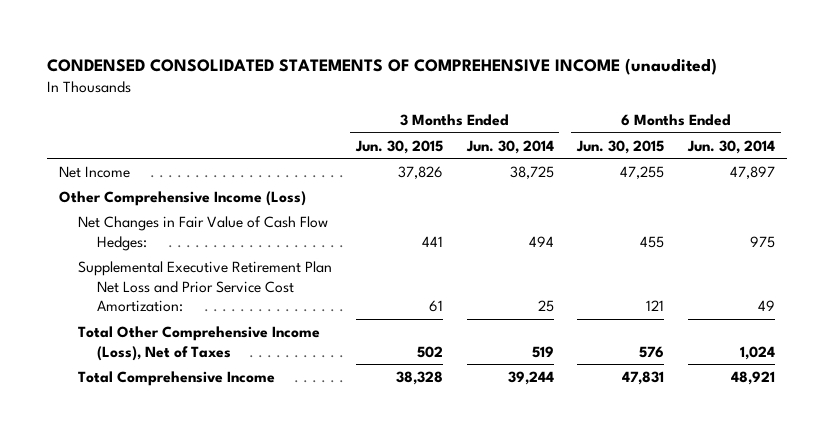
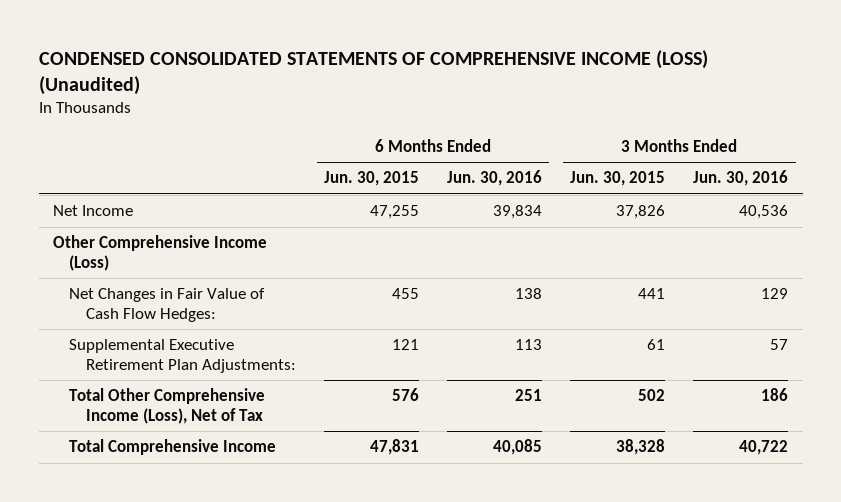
[47,58,718,76] CONDENSED CONSOLIDATED STATEMENTS OF COMPREHENSIVE INCOME (unaudited) -> [38,49,708,95] CONDENSED CONSOLIDATED STATEMENTS OF COMPREHENSIVE INCOME (LOSS) (Unaudited)
[465,139,554,154] Jun. 30, 2014 -> none
[686,139,775,154] Jun. 30, 2014 -> none
none -> [447,170,543,187] Jun. 30, 2016
none -> [693,170,789,187] Jun. 30, 2016
[78,260,333,313] Supplemental Executive Retirement Plan Net Loss and Prior Service Cost Amortization: -> [69,339,296,373] Supplemental Executive Retirement Plan Adjustments:
[78,325,321,361] Total Other Comprehensive Income (Loss), Net of Taxes -> [69,388,266,424] Total Other Comprehensive Income (Loss), Net of Tax

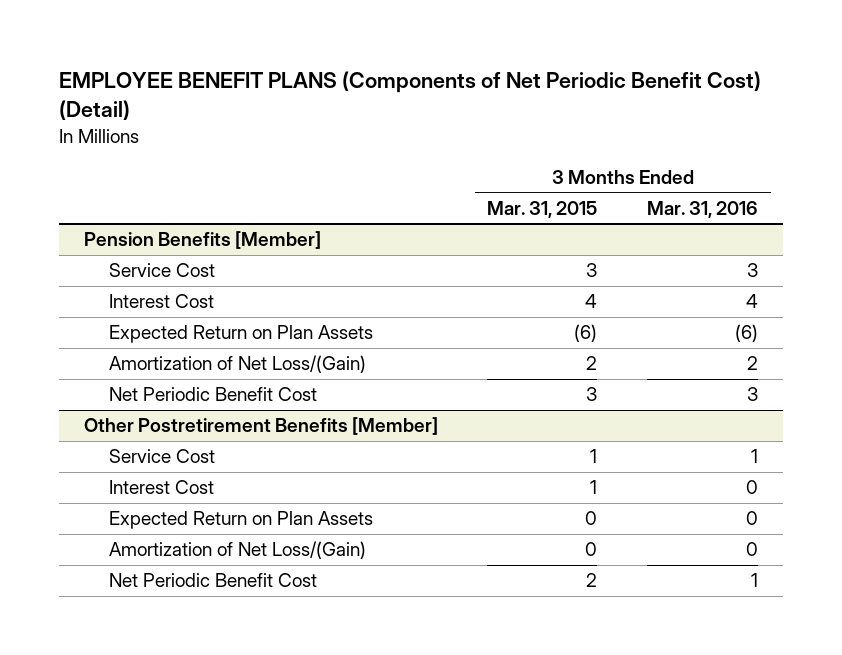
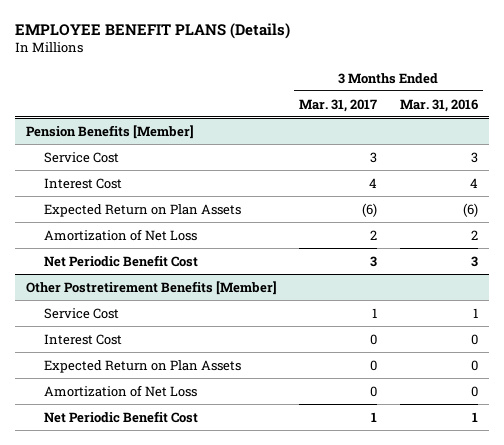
[58,70,761,121] EMPLOYEE BENEFIT PLANS (Components of Net Periodic Benefit Cost) (Detail) -> [14,22,290,39] EMPLOYEE BENEFIT PLANS (Details)
[487,200,598,218] Mar. 31, 2015 -> none
none -> [299,98,378,112] Mar. 31, 2017
[109,355,367,374] Amortization of Net Loss/(Gain) -> [44,228,198,241] Amortization of Net Loss
[109,541,367,560] Amortization of Net Loss/(Gain) -> [44,384,198,397] Amortization of Net Loss

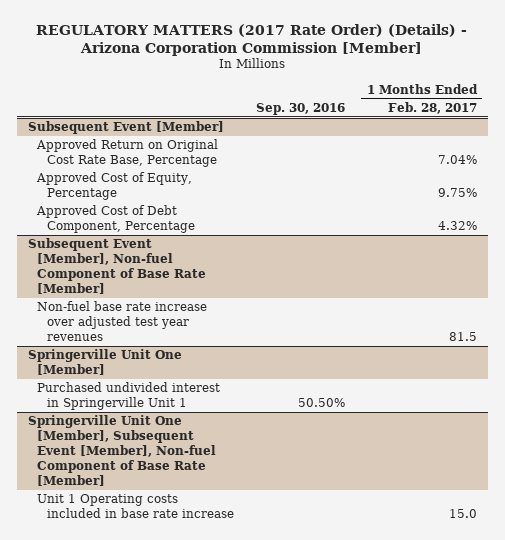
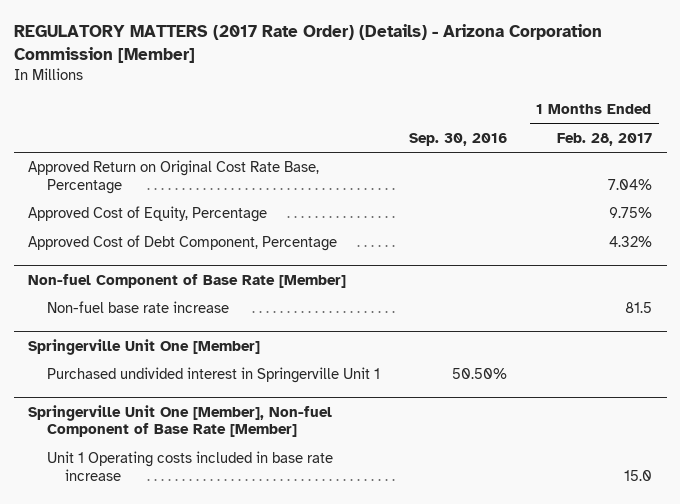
[27,121,224,135] Subsequent Event [Member] -> none
[27,238,207,295] Subsequent Event [Member], Non-fuel Component of Base Rate [Member] -> [28,273,347,288] Non-fuel Component of Base Rate [Member]
[37,301,208,342] Non-fuel base rate increase over adjusted test year revenues -> [46,301,229,314] Non-fuel base rate increase
[27,415,217,487] Springerville Unit One [Member], Subsequent Event [Member], Non-fuel Component of Base Rate [Member] -> [28,404,333,438] Springerville Unit One [Member], Non-fuel Component of Base Rate [Member]

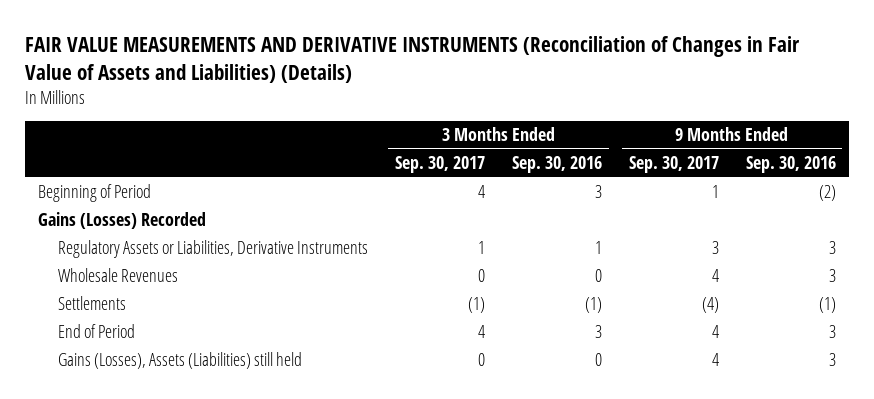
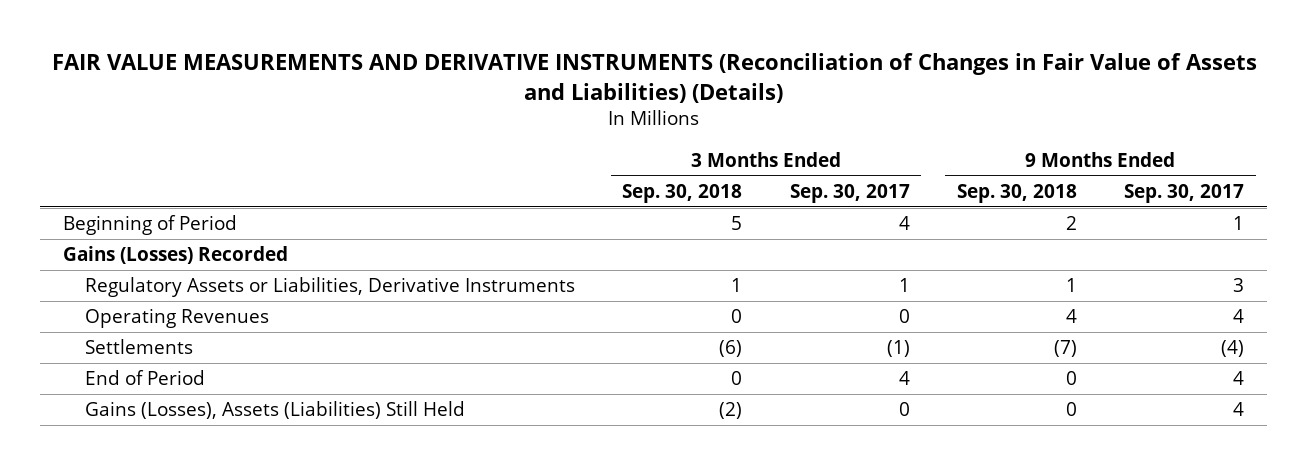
[511,155,602,173] Sep. 30, 2016 -> none
[745,155,836,173] Sep. 30, 2016 -> none
none -> [622,184,743,204] Sep. 30, 2018
none -> [956,184,1077,204] Sep. 30, 2018
[58,268,179,283] Wholesale Revenues -> [85,308,270,329] Operating Revenues
[58,352,303,370] Gains (Losses), Assets (Liabilities) still held -> [85,401,466,420] Gains (Losses), Assets (Liabilities) Still Held

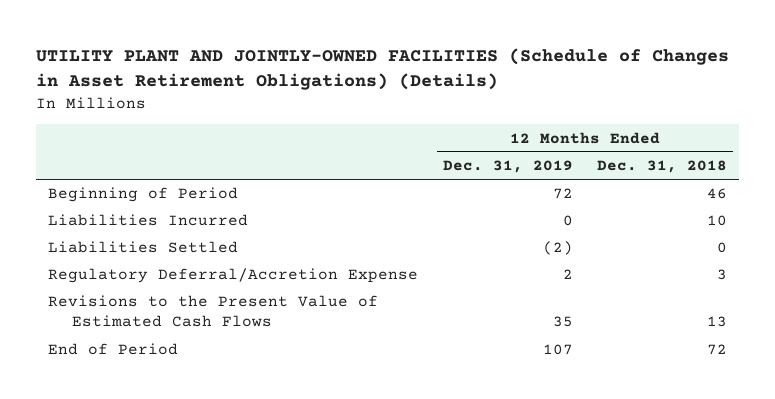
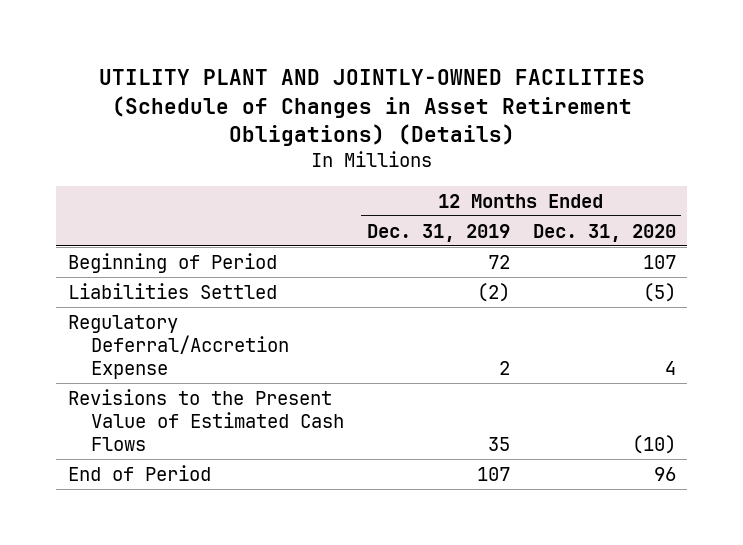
[596,160,727,174] Dec. 31, 2018 -> none
none -> [532,223,676,242] Dec. 31, 2020
[48,214,249,227] Liabilities Incurred -> none

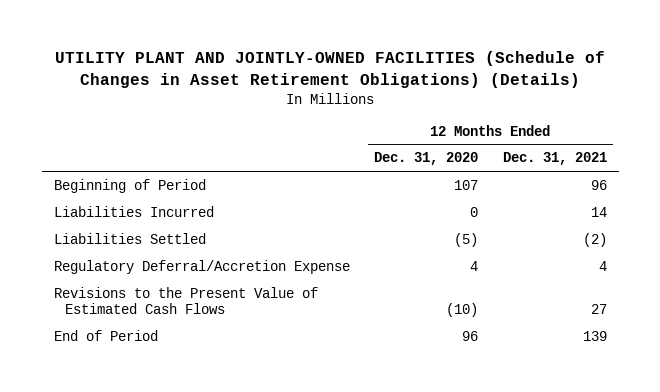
[366,223,510,242] Dec. 31, 2019 -> none
none -> [502,152,607,166] Dec. 31, 2021
none -> [53,205,214,217] Liabilities Incurred

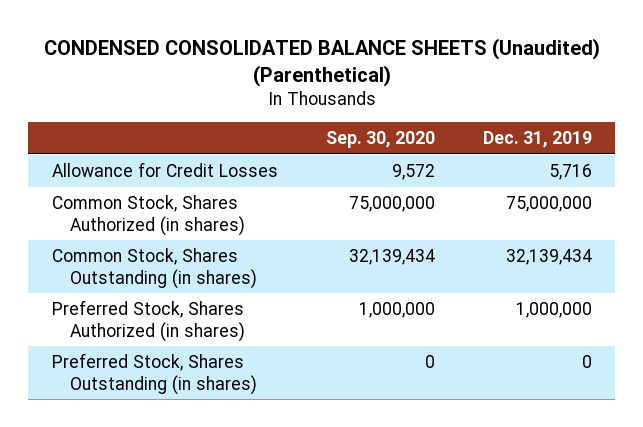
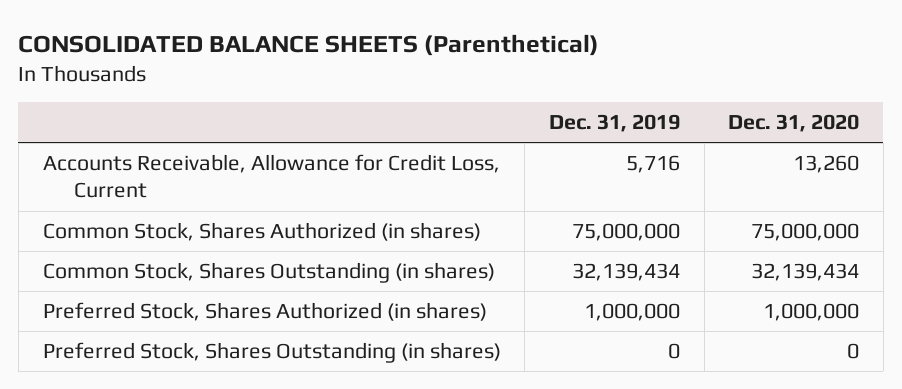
[43,37,600,87] CONDENSED CONSOLIDATED BALANCE SHEETS (Unaudited) (Parenthetical) -> [18,33,600,56] CONSOLIDATED BALANCE SHEETS (Parenthetical)
[325,131,435,149] Sep. 30, 2020 -> none
none -> [728,114,860,133] Dec. 31, 2020
[51,161,278,177] Allowance for Credit Losses -> [42,154,500,199] Accounts Receivable, Allowance for Credit Loss, Current

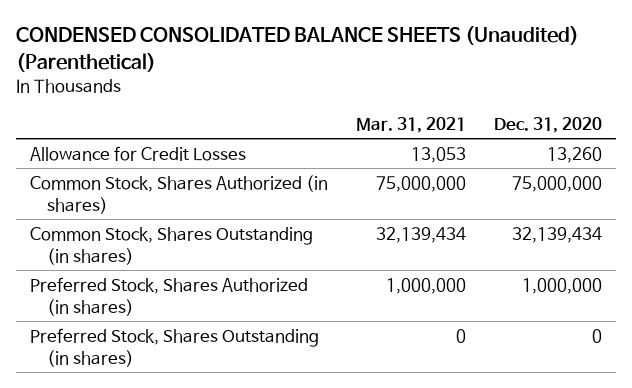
[18,33,600,56] CONSOLIDATED BALANCE SHEETS (Parenthetical) -> [15,26,579,72] CONDENSED CONSOLIDATED BALANCE SHEETS (Unaudited) (Parenthetical)
[548,114,680,133] Dec. 31, 2019 -> none
none -> [355,116,466,133] Mar. 31, 2021
[42,154,500,199] Accounts Receivable, Allowance for Credit Loss, Current -> [29,145,246,161] Allowance for Credit Losses

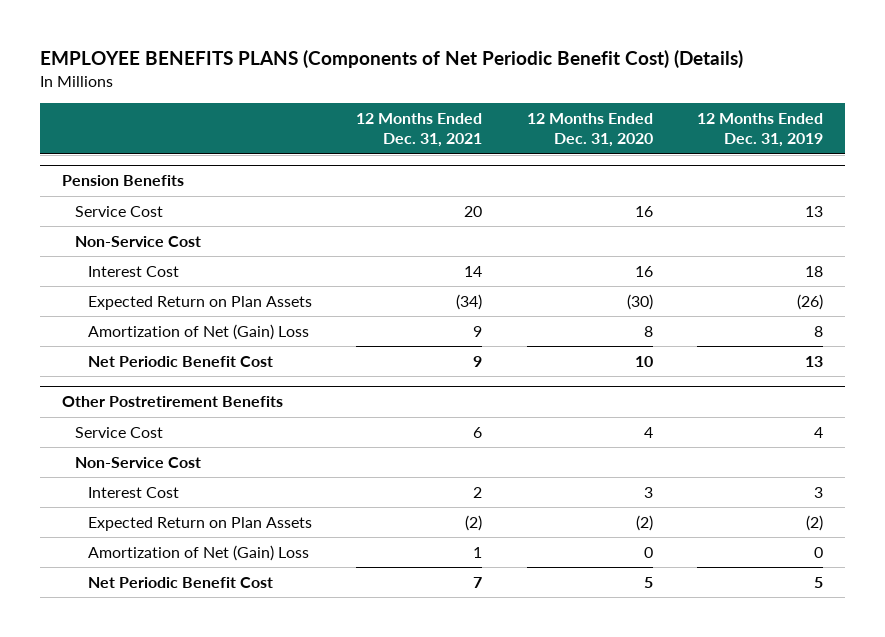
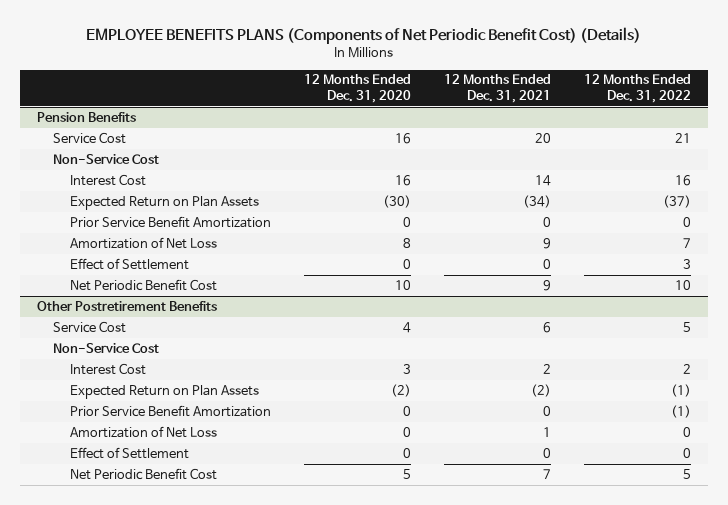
[696,112,823,148] 12 Months Ended Dec. 31, 2019 -> none
none -> [584,74,692,103] 12 Months Ended Dec. 31, 2022
none -> [70,215,272,228] Prior Service Benefit Amortization
[87,323,309,340] Amortization of Net (Gain) Loss -> [70,236,218,249] Amortization of Net Loss
none -> [70,257,190,270] Effect of Settlement
none -> [70,404,272,417] Prior Service Benefit Amortization
[87,544,309,561] Amortization of Net (Gain) Loss -> [70,425,218,438] Amortization of Net Loss
none -> [70,446,190,459] Effect of Settlement

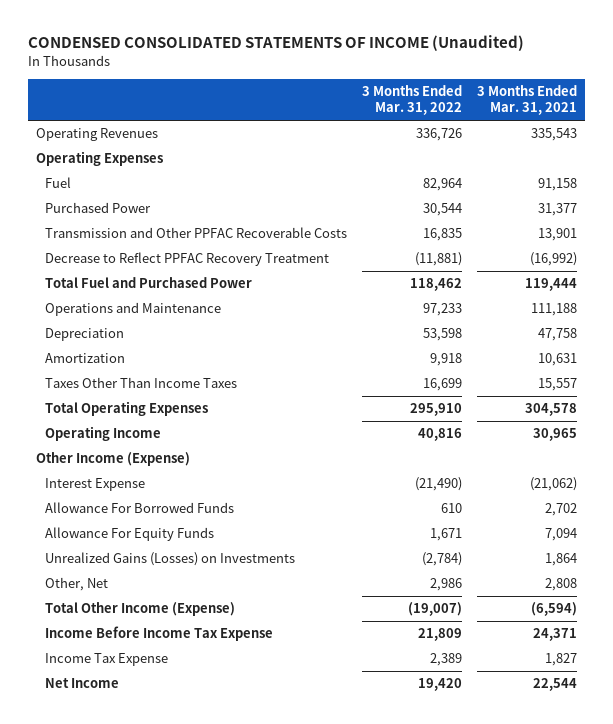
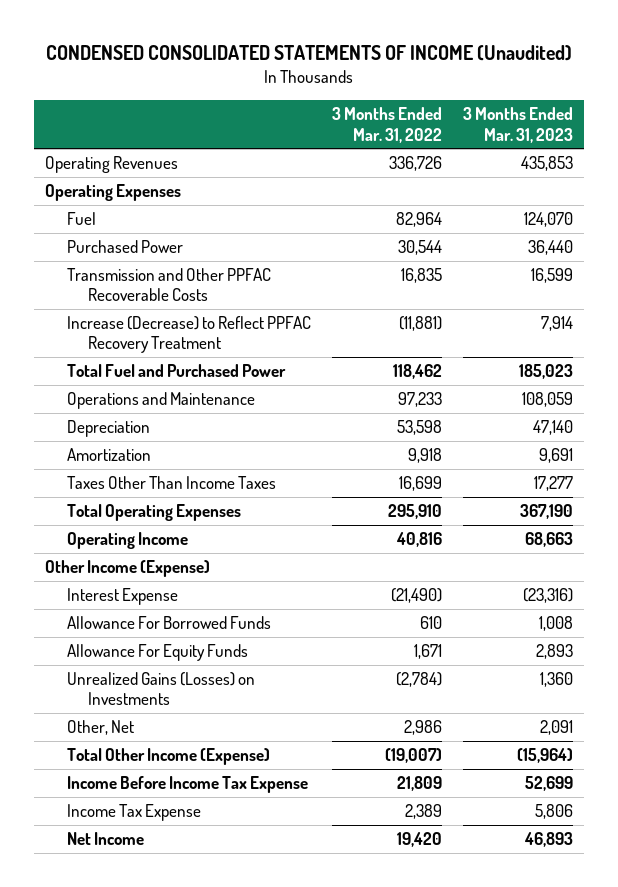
[477,84,578,116] 3 Months Ended Mar. 31, 2021 -> none
none -> [463,107,574,143] 3 Months Ended Mar. 31, 2023
[45,252,330,267] Decrease to Reflect PPFAC Recovery Treatment -> [66,316,311,354] Increase (Decrease) to Reflect PPFAC Recovery Treatment

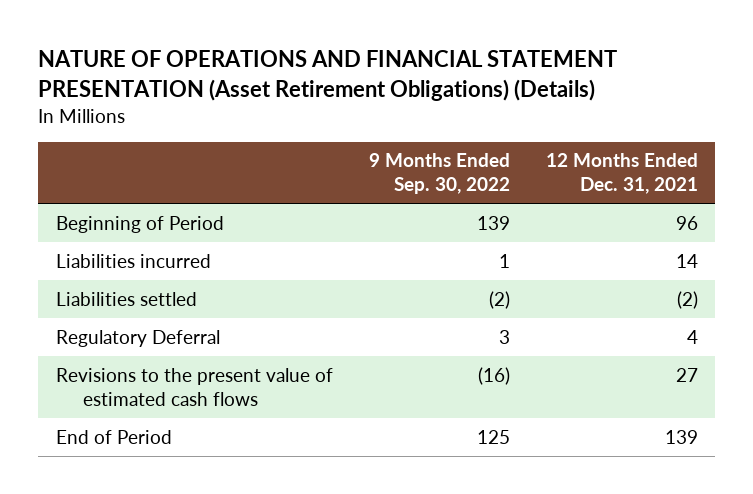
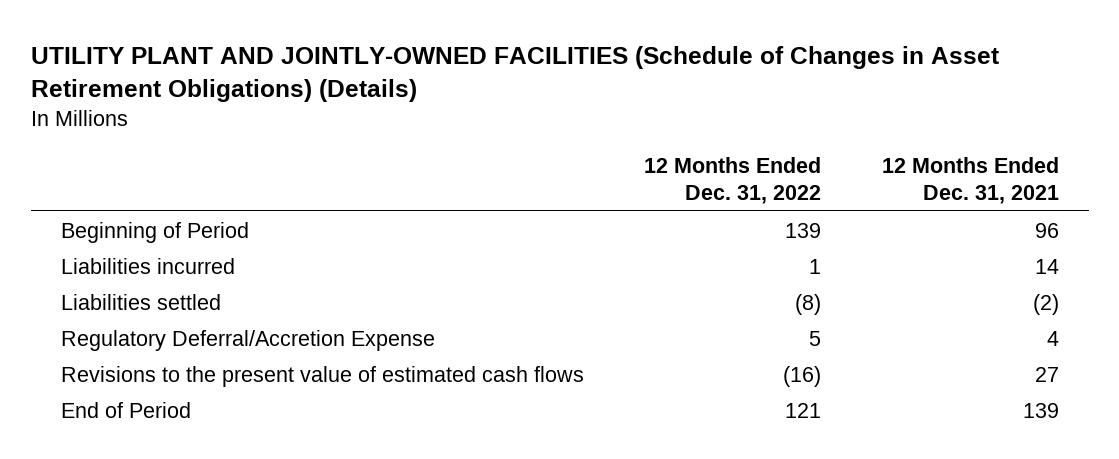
[37,50,617,101] NATURE OF OPERATIONS AND FINANCIAL STATEMENT PRESENTATION (Asset Retirement Obligations) (Details) -> [30,45,999,103] UTILITY PLANT AND JOINTLY-OWNED FACILITIES (Schedule of Changes in Asset Retirement Obligations) (Details)
[368,153,510,195] 9 Months Ended Sep. 30, 2022 -> none
none -> [644,156,822,204] 12 Months Ended Dec. 31, 2022
[55,329,220,347] Regulatory Deferral -> [60,329,435,351] Regulatory Deferral/Accretion Expense

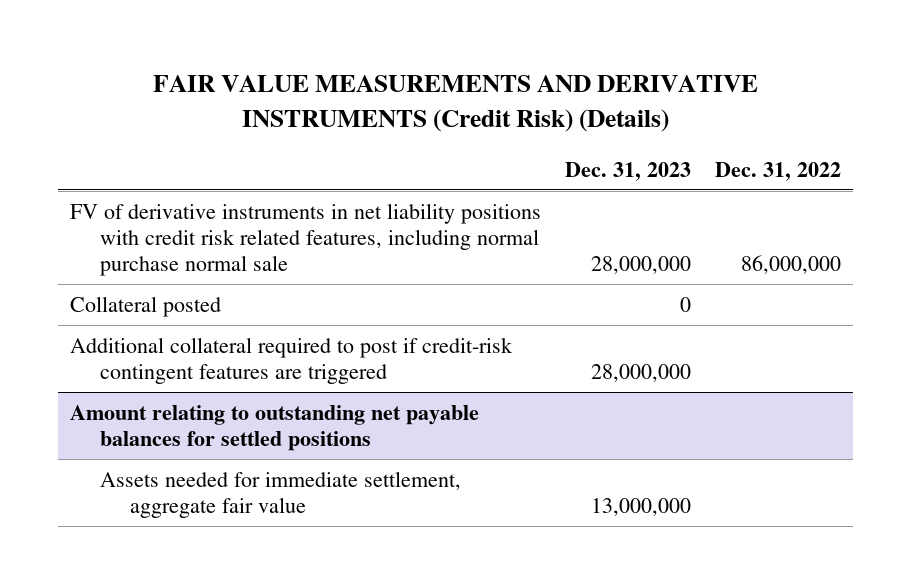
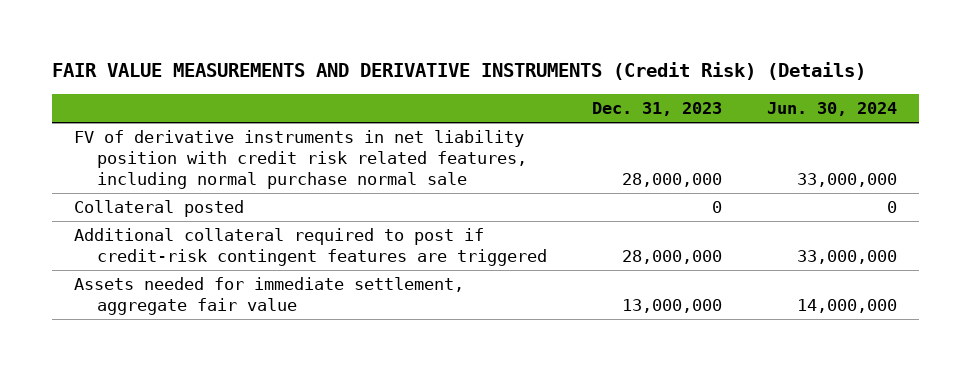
[715,161,842,181] Dec. 31, 2022 -> none
none -> [766,102,897,117] Jun. 30, 2024
[70,202,542,277] FV of derivative instruments in net liability positions with credit risk related features, including normal purchase normal sale -> [74,130,528,189] FV of derivative instruments in net liability position with credit risk related features, including normal purchase normal sale
[70,404,480,452] Amount relating to outstanding net payable balances for settled positions -> none

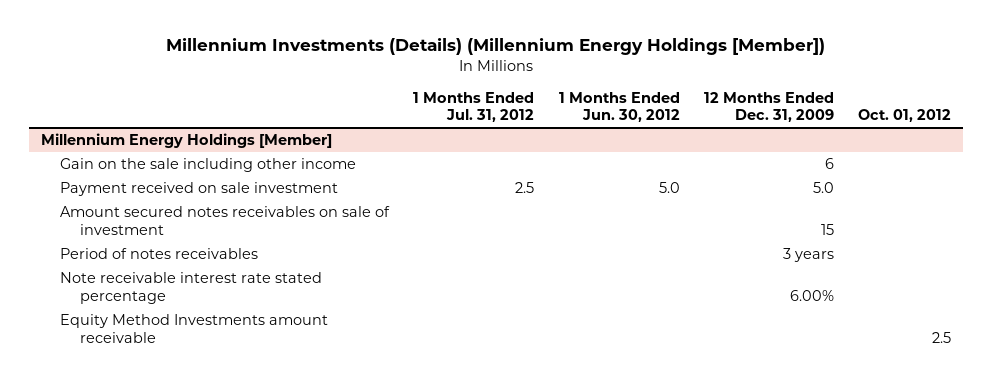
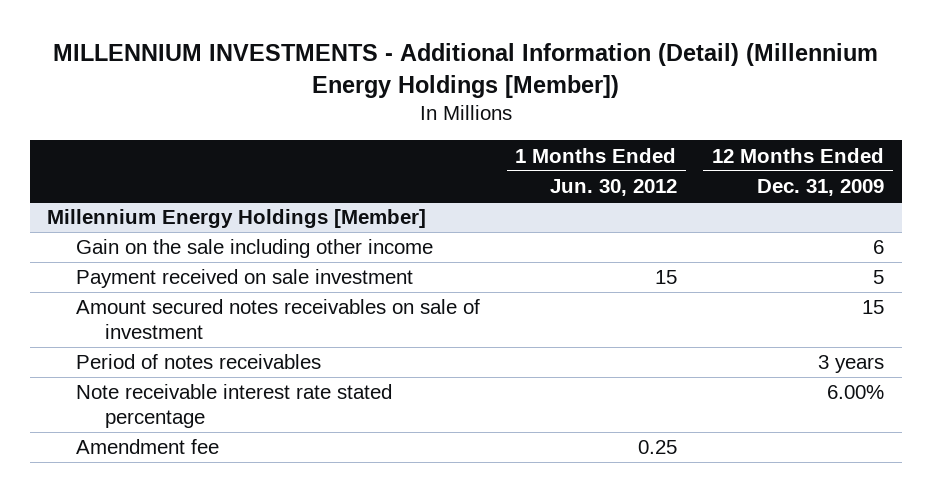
[165,38,825,56] Millennium Investments (Details) (Millennium Energy Holdings [Member]) -> [52,43,878,98] MILLENNIUM INVESTMENTS - Additional Information (Detail) (Millennium Energy Holdings [Member])
[413,91,535,123] 1 Months Ended Jul. 31, 2012 -> none
[857,109,951,123] Oct. 01, 2012 -> none
[658,182,680,194] 5.0 -> [654,270,677,285] 15
[812,182,834,194] 5.0 -> [873,270,885,285] 5
[60,314,329,343] Equity Method Investments amount receivable -> none
none -> [76,439,220,455] Amendment fee

